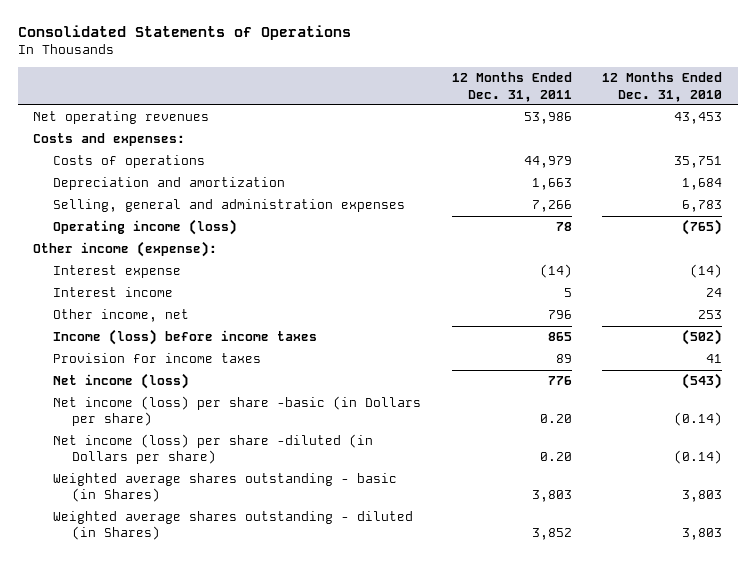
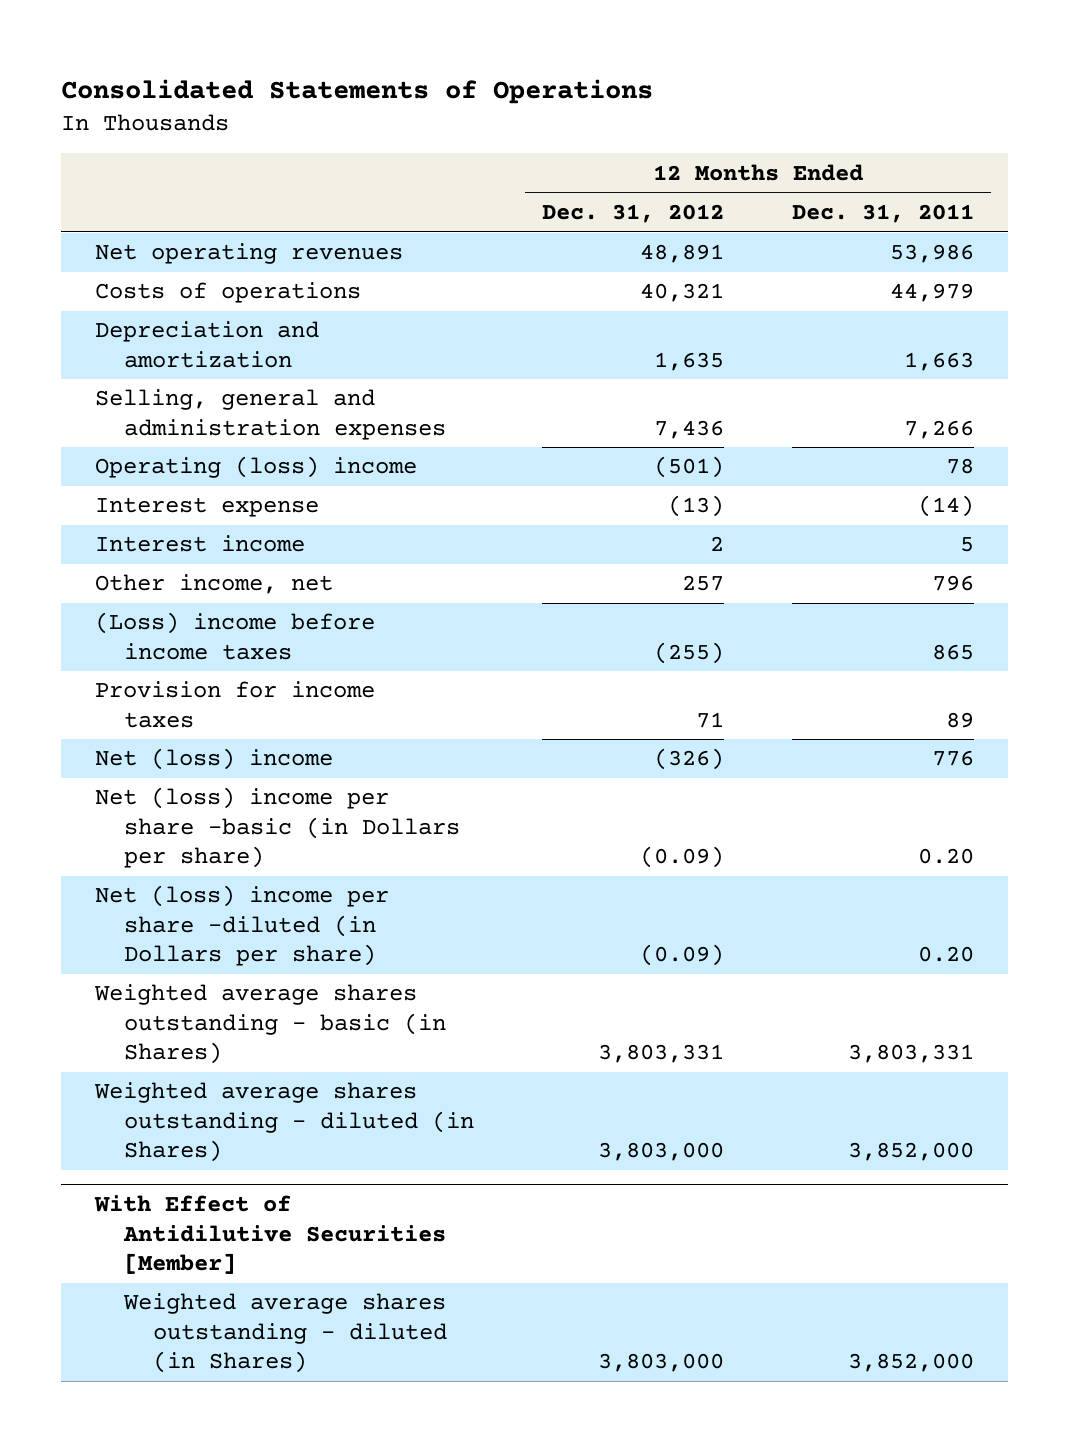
[602,72,723,102] 12 Months Ended Dec. 31, 2010 -> none
none -> [541,203,724,223] Dec. 31, 2012
[32,133,185,147] Costs and expenses: -> none
[32,241,217,258] Other income (expense): -> none
[52,219,237,236] Operating income (loss) -> [94,456,417,479] Operating (loss) income
[52,329,317,346] Income (loss) before income taxes -> [94,612,375,660] (Loss) income before income taxes
[52,373,189,390] Net income (loss) -> [94,748,333,771] Net (loss) income
[52,396,421,427] Net income (loss) per share -basic (in Dollars per share) -> [94,787,460,869] Net (loss) income per share -basic (in Dollars per share)
[52,434,373,465] Net income (loss) per share -diluted (in Dollars per share) -> [94,885,389,967] Net (loss) income per share -diluted (in Dollars per share)
[531,490,572,503] 3,803 -> [847,1044,974,1064] 3,803,331
[531,528,572,541] 3,852 -> [847,1142,974,1162] 3,852,000
none -> [93,1195,446,1274] With Effect of Antidilutive Securities [Member]
none -> [122,1293,447,1374] Weighted average shares outstanding - diluted (in Shares)

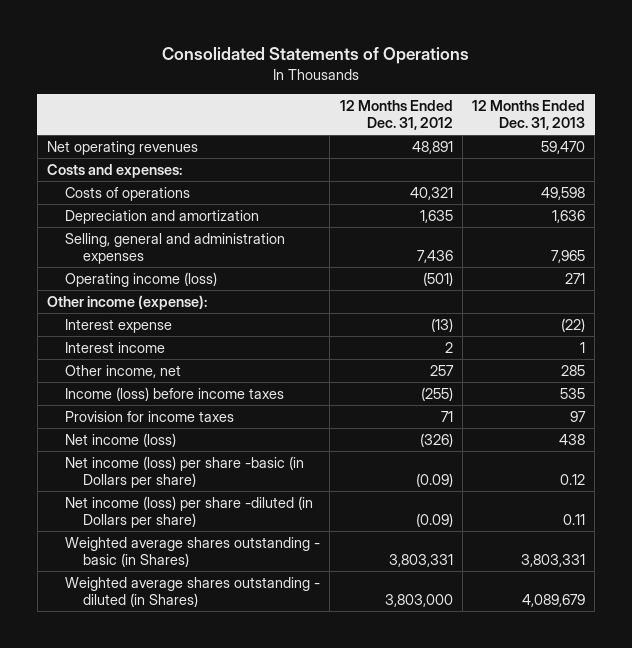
[791,203,974,223] Dec. 31, 2011 -> none
none -> [472,100,586,131] 12 Months Ended Dec. 31, 2013
none -> [47,163,183,178] Costs and expenses:
[94,456,417,479] Operating (loss) income -> [65,271,218,287] Operating income (loss)
none -> [47,294,208,310] Other income (expense):
[94,612,375,660] (Loss) income before income taxes -> [65,386,285,401] Income (loss) before income taxes
[94,748,333,771] Net (loss) income -> [65,432,177,447] Net income (loss)
[94,787,460,869] Net (loss) income per share -basic (in Dollars per share) -> [65,455,305,488] Net income (loss) per share -basic (in Dollars per share)
[94,885,389,967] Net (loss) income per share -diluted (in Dollars per share) -> [65,495,314,528] Net income (loss) per share -diluted (in Dollars per share)
[93,1195,446,1274] With Effect of Antidilutive Securities [Member] -> none
[122,1293,447,1374] Weighted average shares outstanding - diluted (in Shares) -> none

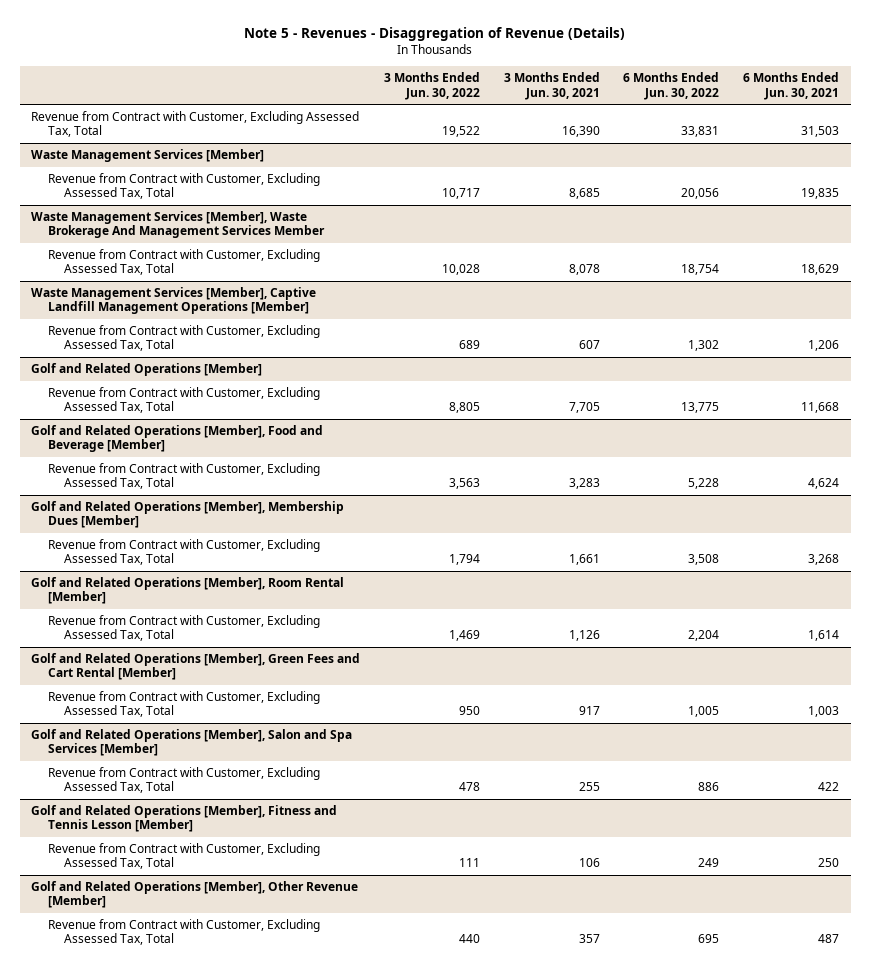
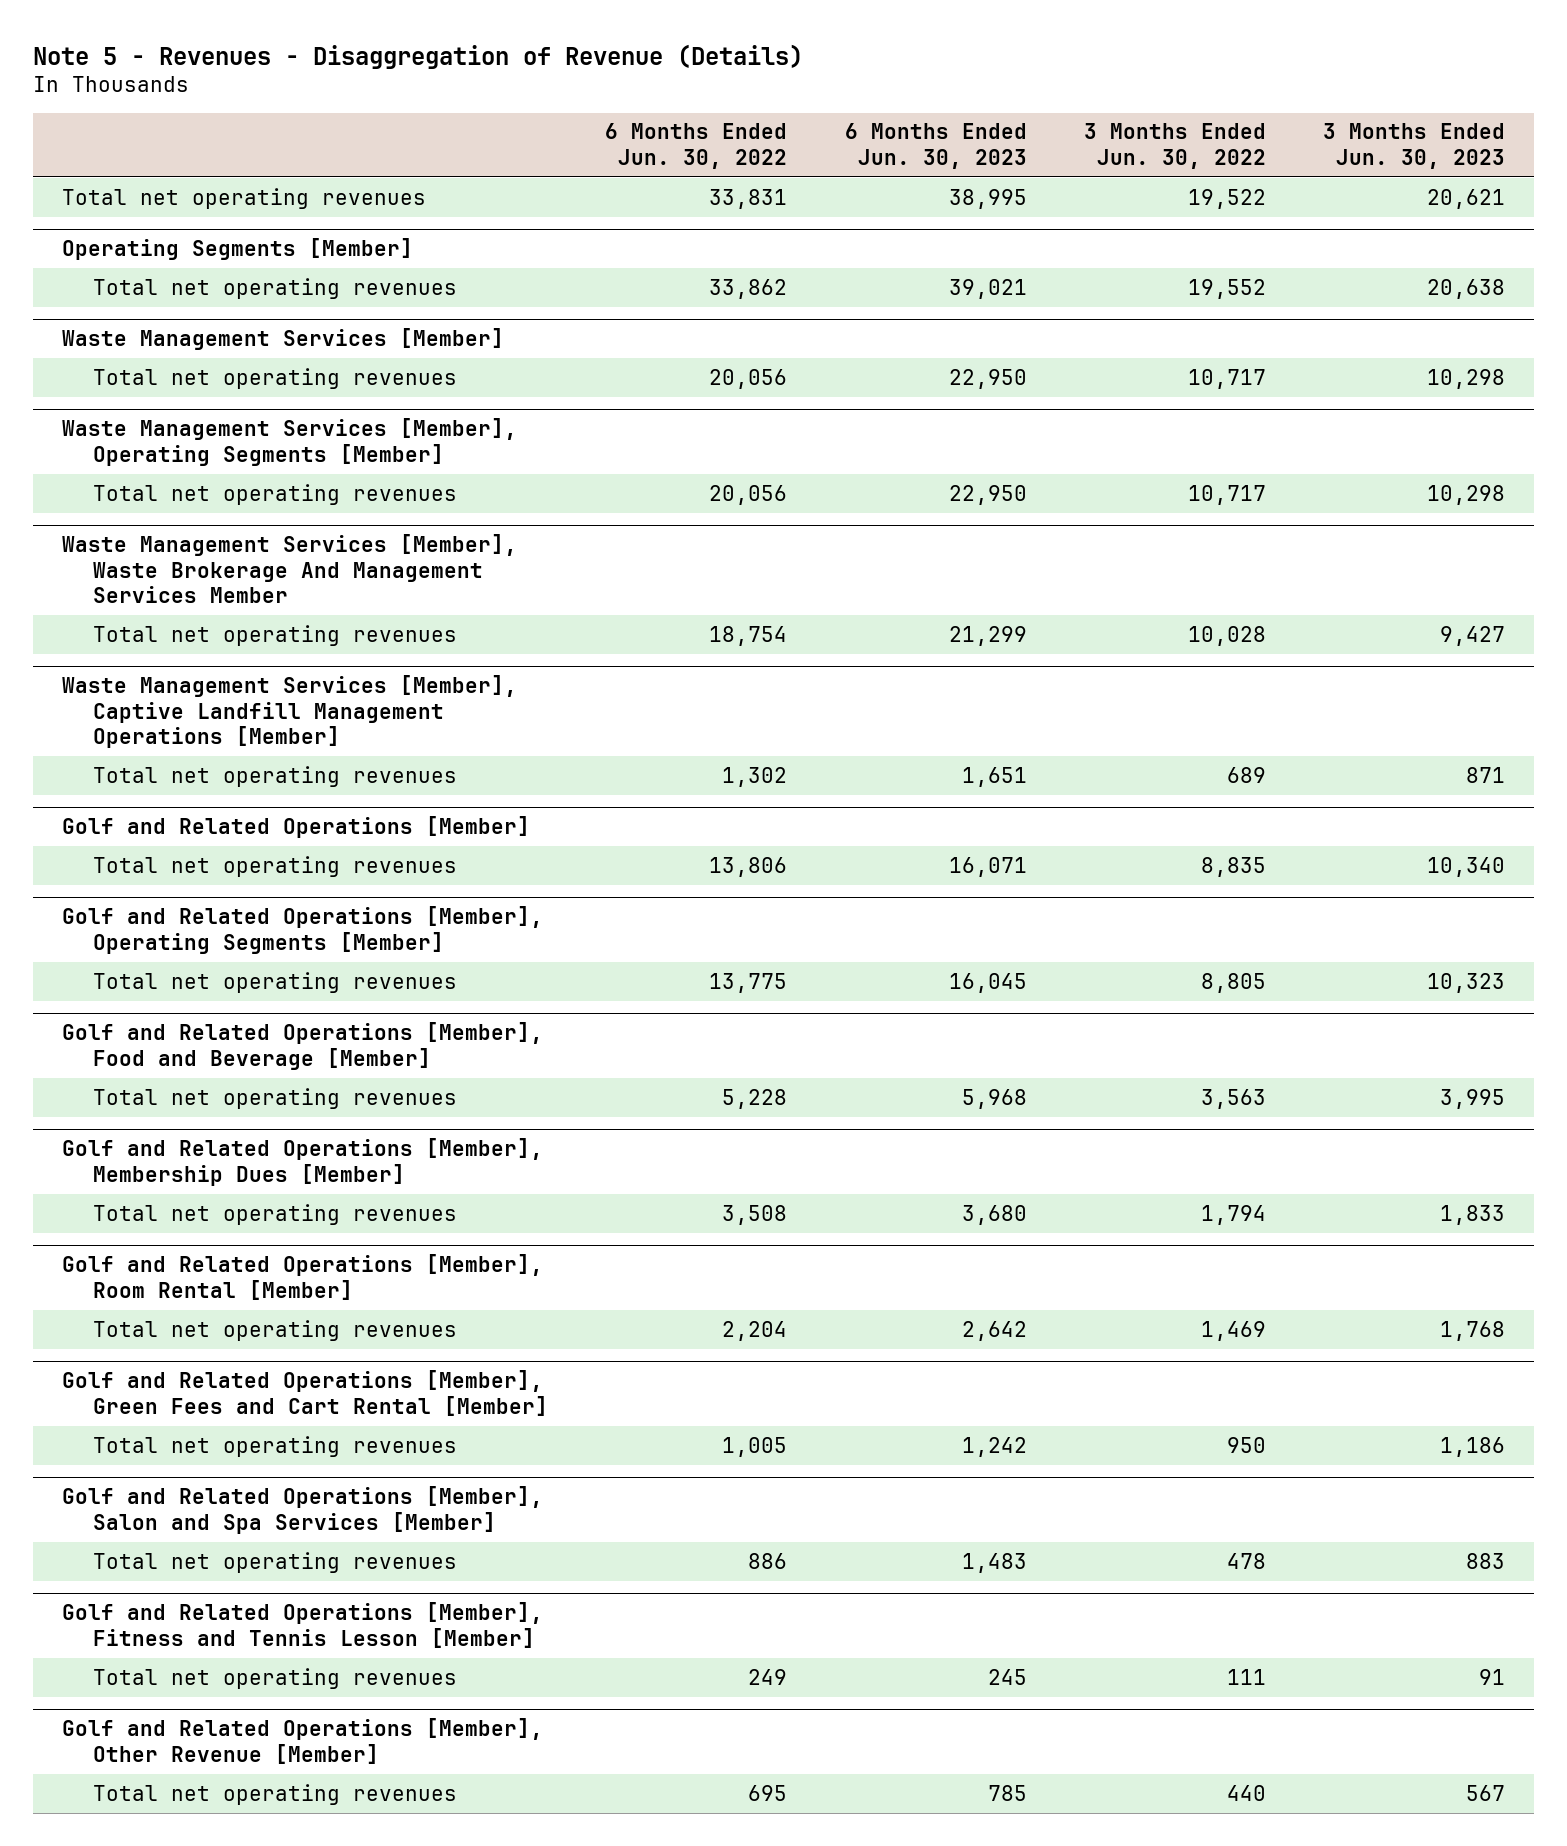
[503,72,600,100] 3 Months Ended Jun. 30, 2021 -> none
[743,72,840,100] 6 Months Ended Jun. 30, 2021 -> none
none -> [844,123,1027,169] 6 Months Ended Jun. 30, 2023
none -> [1323,123,1506,169] 3 Months Ended Jun. 30, 2023
[31,111,360,138] Revenue from Contract with Customer, Excluding Assessed Tax, Total -> [61,187,426,209] Total net operating revenues
none -> [61,238,413,261] Operating Segments [Member]
none -> [92,277,457,299] Total net operating revenues
[47,173,320,200] Revenue from Contract with Customer, Excluding Assessed Tax, Total -> [92,367,457,389] Total net operating revenues
none -> [61,418,517,466] Waste Management Services [Member], Operating Segments [Member]
none -> [92,483,457,505] Total net operating revenues
[47,249,320,276] Revenue from Contract with Customer, Excluding Assessed Tax, Total -> [92,624,457,646] Total net operating revenues
[47,325,320,352] Revenue from Contract with Customer, Excluding Assessed Tax, Total -> [92,765,457,787] Total net operating revenues
none -> [92,855,457,877] Total net operating revenues
none -> [61,906,543,954] Golf and Related Operations [Member], Operating Segments [Member]
[47,387,320,414] Revenue from Contract with Customer, Excluding Assessed Tax, Total -> [92,971,457,993] Total net operating revenues
[47,463,320,490] Revenue from Contract with Customer, Excluding Assessed Tax, Total -> [92,1087,457,1109] Total net operating revenues
[47,539,320,566] Revenue from Contract with Customer, Excluding Assessed Tax, Total -> [92,1203,457,1225] Total net operating revenues
[47,615,320,642] Revenue from Contract with Customer, Excluding Assessed Tax, Total -> [92,1319,457,1341] Total net operating revenues
[47,691,320,718] Revenue from Contract with Customer, Excluding Assessed Tax, Total -> [92,1435,457,1457] Total net operating revenues
[47,767,320,794] Revenue from Contract with Customer, Excluding Assessed Tax, Total -> [92,1551,457,1573] Total net operating revenues
[47,843,320,870] Revenue from Contract with Customer, Excluding Assessed Tax, Total -> [92,1667,457,1689] Total net operating revenues
[47,919,320,946] Revenue from Contract with Customer, Excluding Assessed Tax, Total -> [92,1783,457,1805] Total net operating revenues

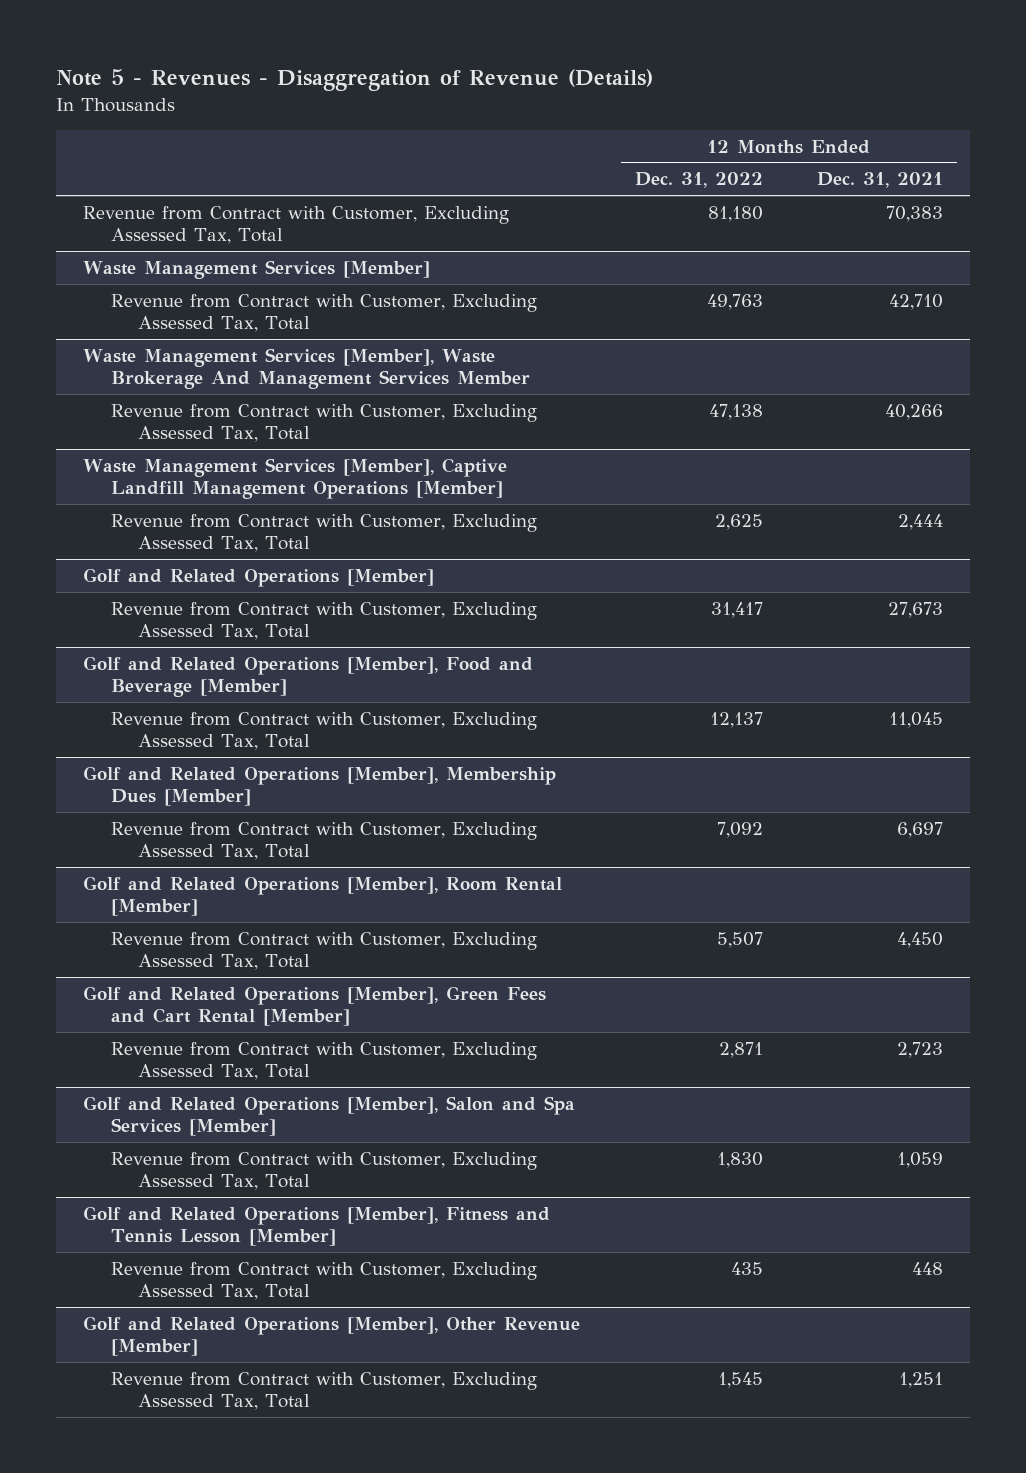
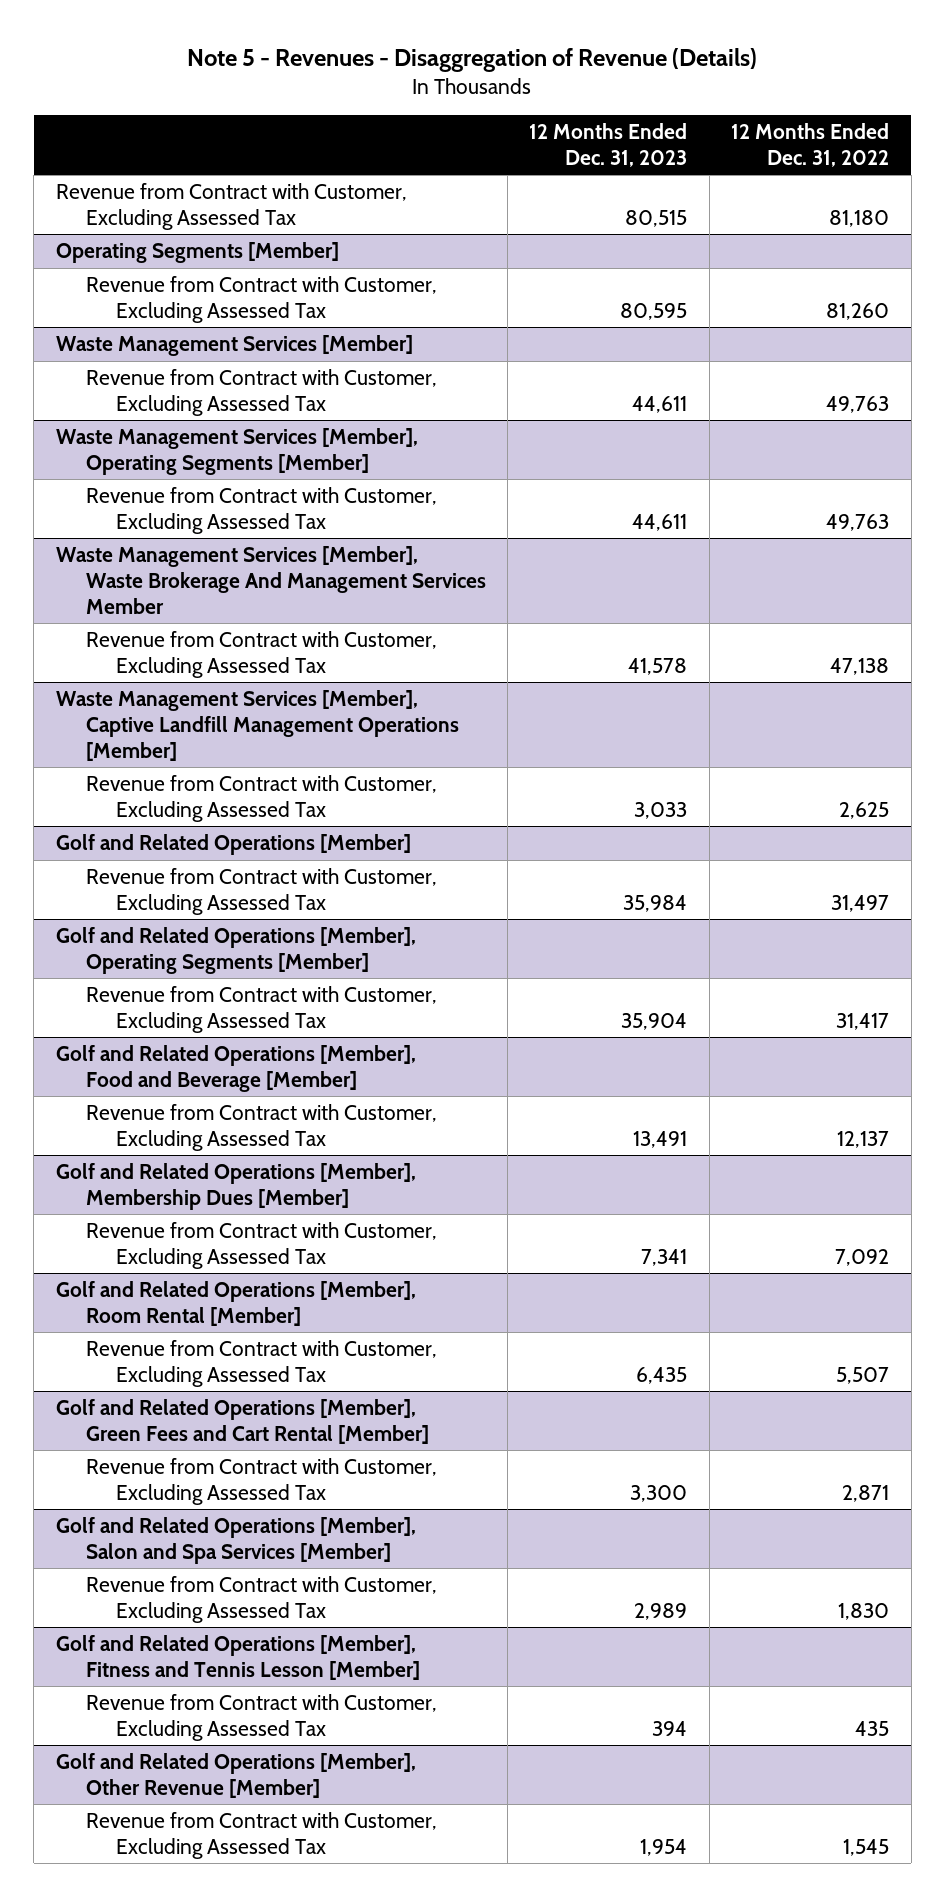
[817,172,944,189] Dec. 31, 2021 -> none
none -> [529,122,688,167] 12 Months Ended Dec. 31, 2023
[82,205,509,244] Revenue from Contract with Customer, Excluding Assessed Tax, Total -> [55,183,407,230] Revenue from Contract with Customer, Excluding Assessed Tax
none -> [55,242,339,264] Operating Segments [Member]
none -> [85,276,437,323] Revenue from Contract with Customer, Excluding Assessed Tax
[110,293,537,332] Revenue from Contract with Customer, Excluding Assessed Tax, Total -> [85,369,437,416] Revenue from Contract with Customer, Excluding Assessed Tax
none -> [55,428,418,475] Waste Management Services [Member], Operating Segments [Member]
none -> [85,487,437,534] Revenue from Contract with Customer, Excluding Assessed Tax
[110,403,537,442] Revenue from Contract with Customer, Excluding Assessed Tax, Total -> [85,631,437,678] Revenue from Contract with Customer, Excluding Assessed Tax
[110,513,537,552] Revenue from Contract with Customer, Excluding Assessed Tax, Total -> [85,775,437,822] Revenue from Contract with Customer, Excluding Assessed Tax
[110,601,537,640] Revenue from Contract with Customer, Excluding Assessed Tax, Total -> [85,868,437,915] Revenue from Contract with Customer, Excluding Assessed Tax
[710,601,763,618] 31,417 -> [831,894,890,912] 31,497
none -> [55,927,416,974] Golf and Related Operations [Member], Operating Segments [Member]
none -> [85,986,437,1033] Revenue from Contract with Customer, Excluding Assessed Tax
[110,711,537,750] Revenue from Contract with Customer, Excluding Assessed Tax, Total -> [85,1104,437,1151] Revenue from Contract with Customer, Excluding Assessed Tax
[110,821,537,860] Revenue from Contract with Customer, Excluding Assessed Tax, Total -> [85,1222,437,1269] Revenue from Contract with Customer, Excluding Assessed Tax
[110,931,537,970] Revenue from Contract with Customer, Excluding Assessed Tax, Total -> [85,1340,437,1387] Revenue from Contract with Customer, Excluding Assessed Tax
[110,1041,537,1080] Revenue from Contract with Customer, Excluding Assessed Tax, Total -> [85,1458,437,1505] Revenue from Contract with Customer, Excluding Assessed Tax
[110,1151,537,1190] Revenue from Contract with Customer, Excluding Assessed Tax, Total -> [85,1576,437,1623] Revenue from Contract with Customer, Excluding Assessed Tax
[110,1261,537,1300] Revenue from Contract with Customer, Excluding Assessed Tax, Total -> [85,1694,437,1741] Revenue from Contract with Customer, Excluding Assessed Tax
[110,1371,537,1410] Revenue from Contract with Customer, Excluding Assessed Tax, Total -> [85,1812,437,1859] Revenue from Contract with Customer, Excluding Assessed Tax

